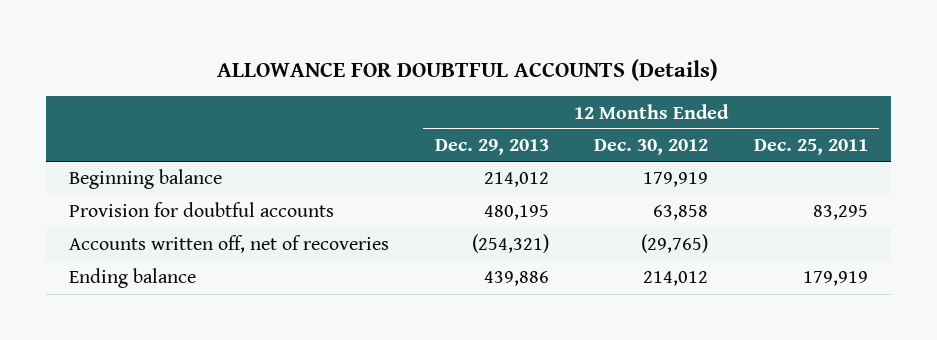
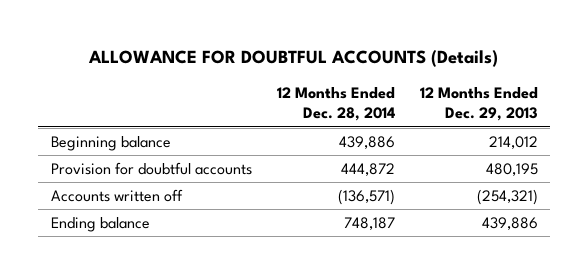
[594,139,709,156] Dec. 30, 2012 -> none
[753,139,868,156] Dec. 25, 2011 -> none
none -> [276,87,395,122] 12 Months Ended Dec. 28, 2014
[68,235,389,254] Accounts written off, net of recoveries -> [50,188,183,202] Accounts written off

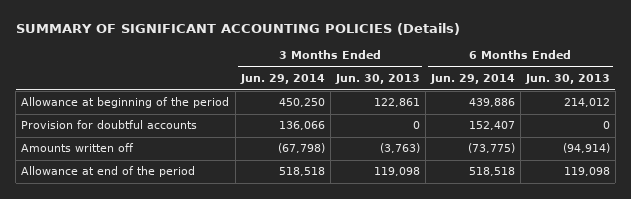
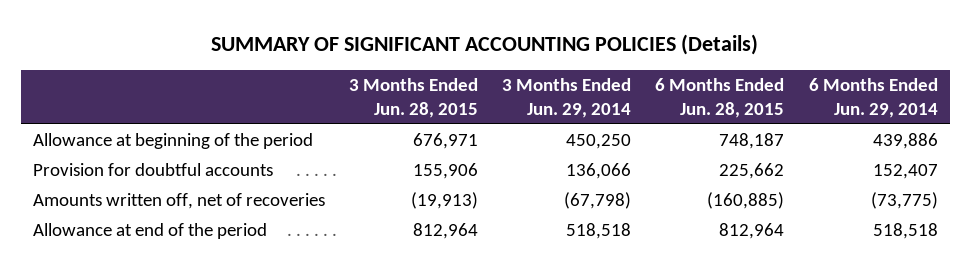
[334,74,420,85] Jun. 30, 2013 -> none
[524,74,610,85] Jun. 30, 2013 -> none
none -> [349,77,479,118] 3 Months Ended Jun. 28, 2015
none -> [655,77,785,118] 6 Months Ended Jun. 28, 2015
[21,143,135,153] Amounts written off -> [33,193,326,210] Amounts written off, net of recoveries

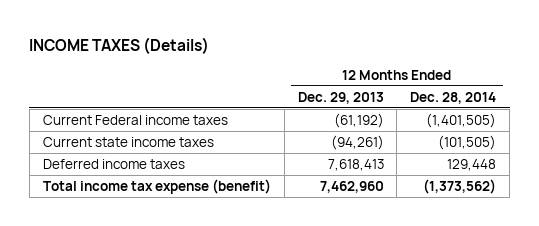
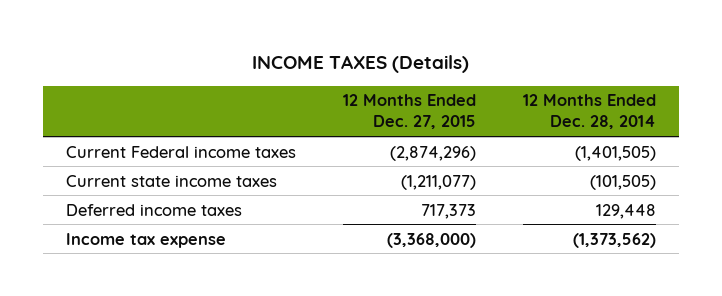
[297,91,384,104] Dec. 29, 2013 -> none
none -> [343,94,477,130] 12 Months Ended Dec. 27, 2015
[42,178,271,194] Total income tax expense (benefit) -> [66,232,227,248] Income tax expense

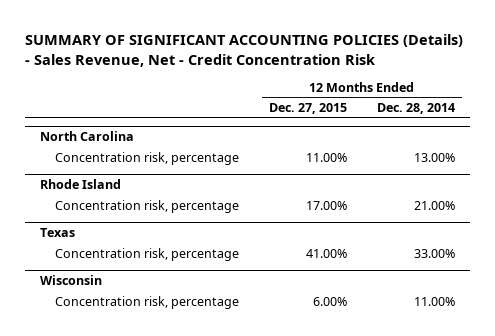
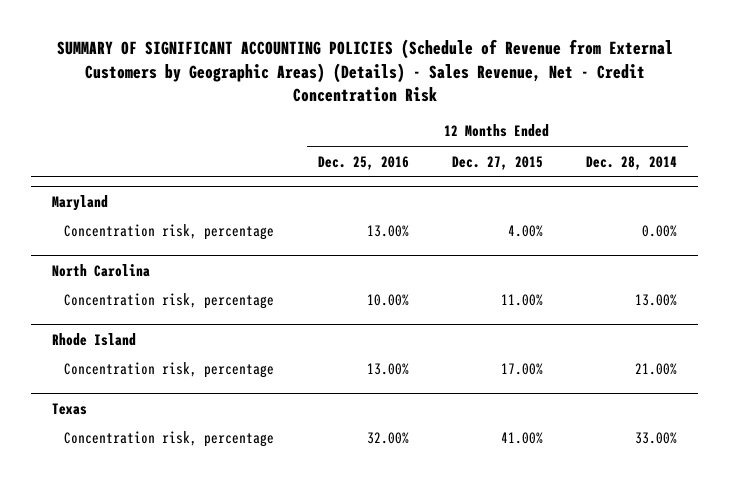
[25,34,464,67] SUMMARY OF SIGNIFICANT ACCOUNTING POLICIES (Details) - Sales Revenue, Net - Credit Concentration Risk -> [56,39,673,102] SUMMARY OF SIGNIFICANT ACCOUNTING POLICIES (Schedule of Revenue from External Customers by Geographic Areas) (Details) - Sales Revenue, Net - Credit Concentration Risk
none -> [317,155,409,170] Dec. 25, 2016
none -> [52,194,109,211] Maryland
none -> [64,224,275,241] Concentration risk, percentage
[40,275,103,286] Wisconsin -> none
[55,295,240,309] Concentration risk, percentage -> none

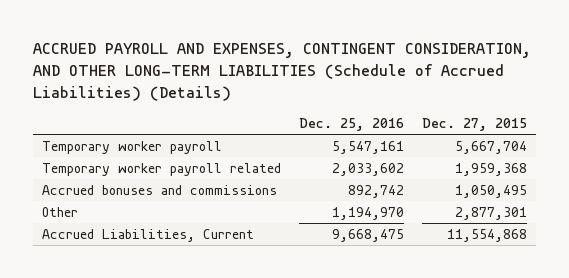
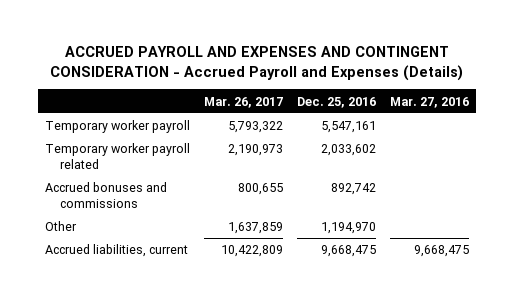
[32,43,531,101] ACCRUED PAYROLL AND EXPENSES, CONTINGENT CONSIDERATION, AND OTHER LONG-TERM LIABILITIES (Schedule of Accrued Liabilities) (Details) -> [49,46,463,81] ACCRUED PAYROLL AND EXPENSES AND CONTINGENT CONSIDERATION - Accrued Payroll and Expenses (Details)
[422,117,528,131] Dec. 27, 2015 -> none
none -> [203,96,283,108] Mar. 26, 2017
none -> [389,96,469,108] Mar. 27, 2016
[41,229,254,243] Accrued Liabilities, Current -> [44,244,188,258] Accrued liabilities, current

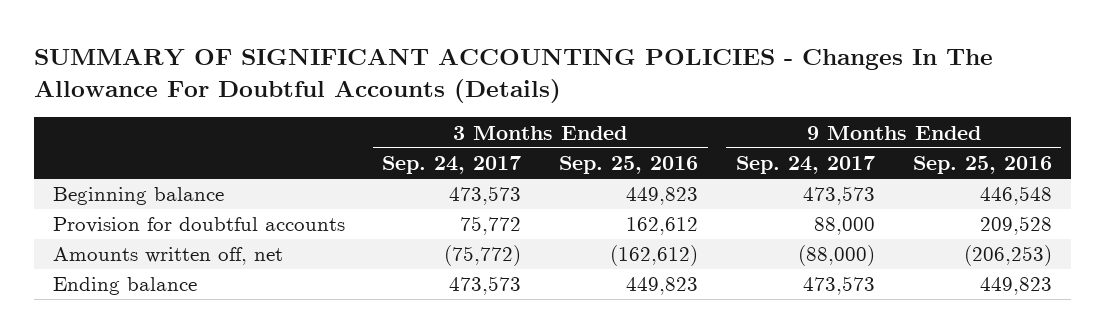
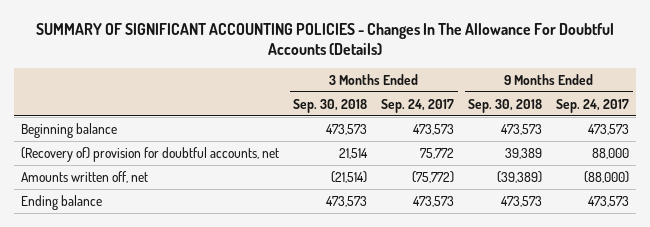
[559,156,699,175] Sep. 25, 2016 -> none
[912,156,1052,175] Sep. 25, 2016 -> none
none -> [293,98,368,113] Sep. 30, 2018
none -> [468,98,543,113] Sep. 30, 2018
[52,217,345,234] Provision for doubtful accounts -> [20,146,279,162] (Recovery of) provision for doubtful accounts, net

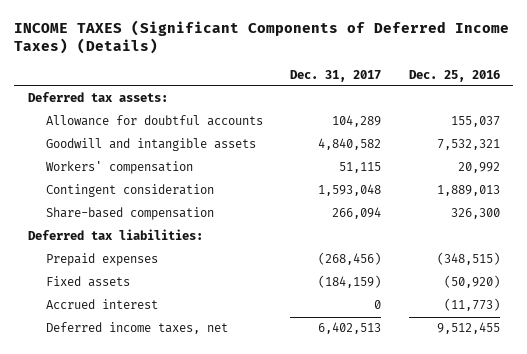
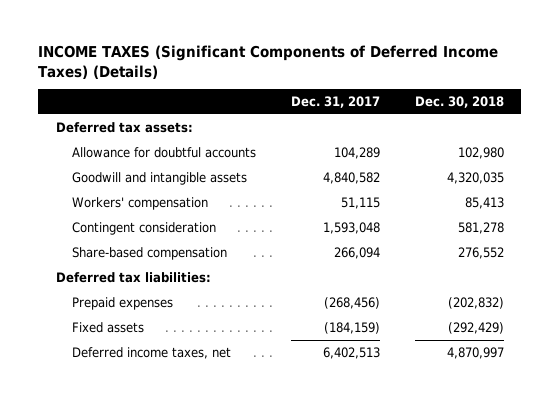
[408,69,500,82] Dec. 25, 2016 -> none
none -> [414,95,504,108] Dec. 30, 2018
[46,299,159,310] Accrued interest -> none

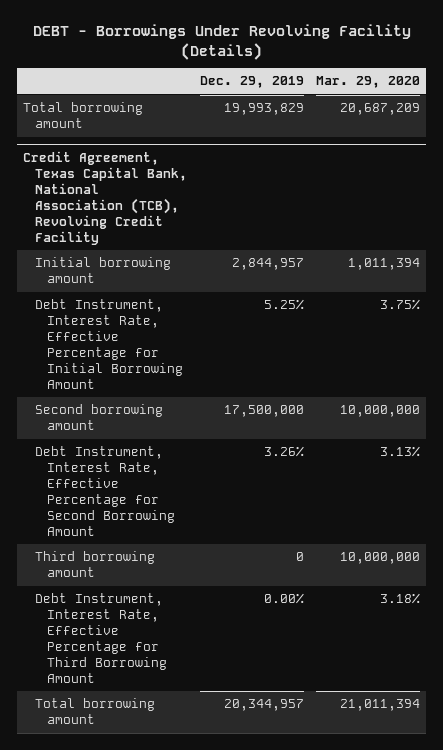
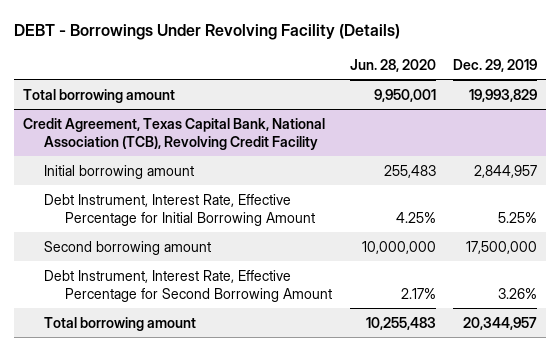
[316,76,421,89] Mar. 29, 2020 -> none
none -> [349,58,436,72] Jun. 28, 2020
[34,551,155,578] Third borrowing amount -> none
[34,593,167,683] Debt Instrument, Interest Rate, Effective Percentage for Third Borrowing Amount -> none

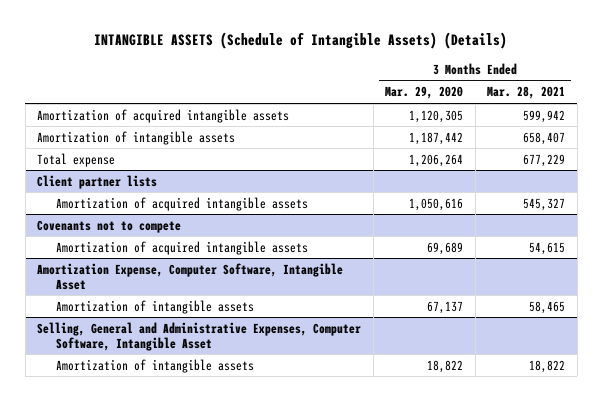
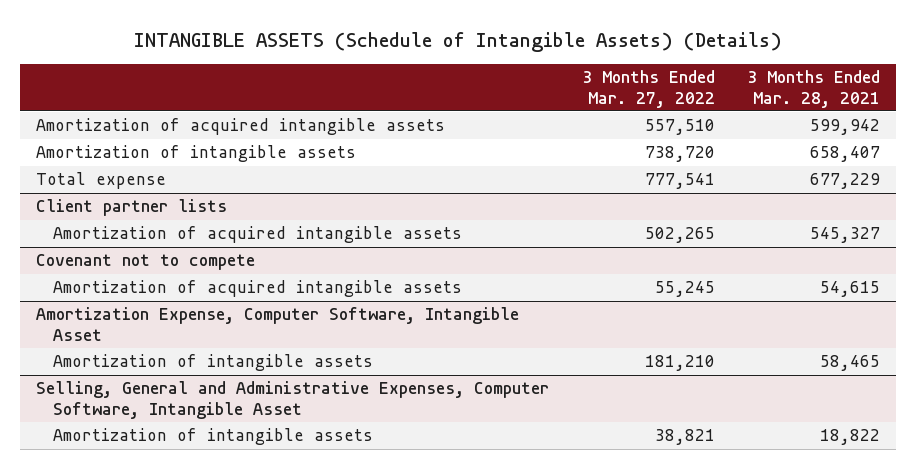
[385,86,464,100] Mar. 29, 2020 -> none
none -> [581,70,715,108] 3 Months Ended Mar. 27, 2022
[37,219,182,233] Covenants not to compete -> [36,254,256,271] Covenant not to compete

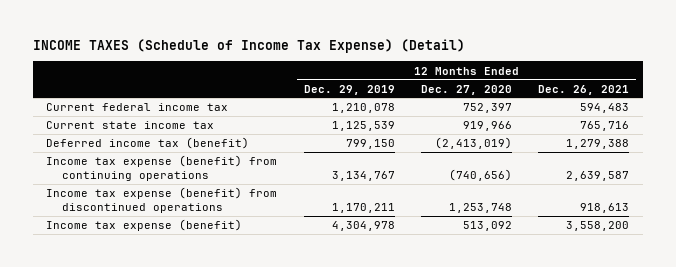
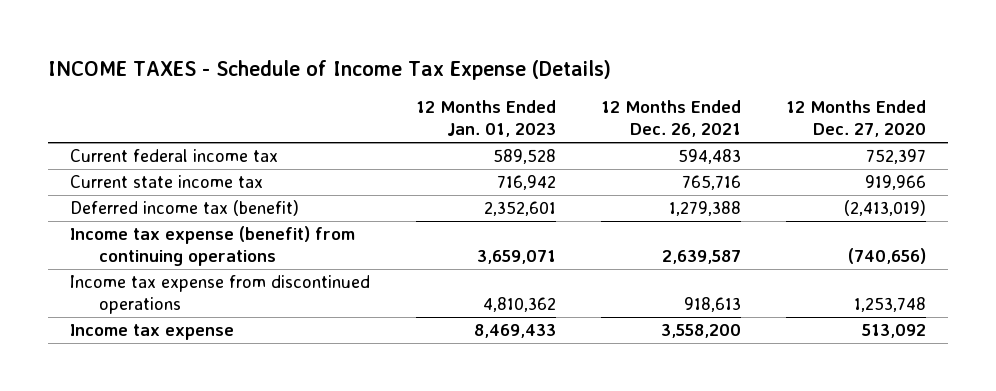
[33,39,466,54] INCOME TAXES (Schedule of Income Tax Expense) (Detail) -> [47,59,611,80] INCOME TAXES - Schedule of Income Tax Expense (Details)
[303,84,395,95] Dec. 29, 2019 -> none
none -> [415,100,556,138] 12 Months Ended Jan. 01, 2023
[46,187,278,214] Income tax expense (benefit) from discontinued operations -> [70,275,371,315] Income tax expense from discontinued operations
[46,219,243,232] Income tax expense (benefit) -> [70,324,235,341] Income tax expense

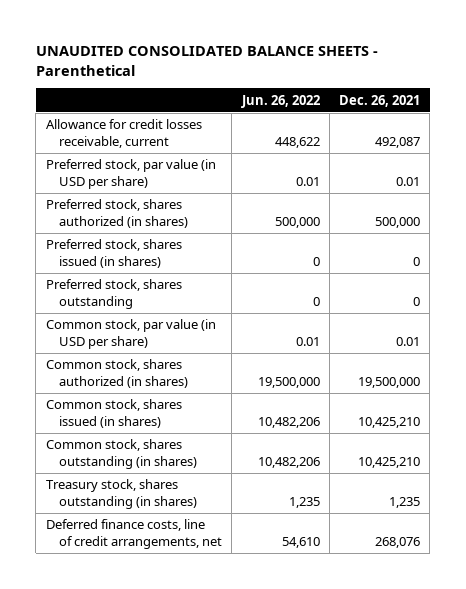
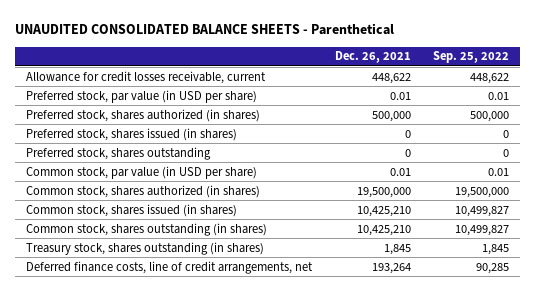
[240,94,320,108] Jun. 26, 2022 -> none
none -> [433,51,510,64] Sep. 25, 2022
[375,136,421,148] 492,087 -> [371,72,411,84] 448,622
[389,496,421,508] 1,235 -> [383,243,411,255] 1,845
[375,536,421,548] 268,076 -> [371,262,411,274] 193,264

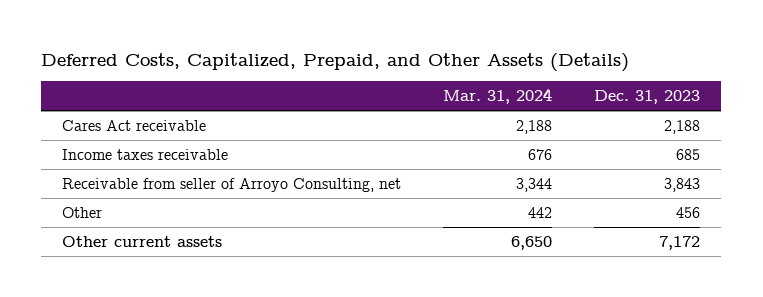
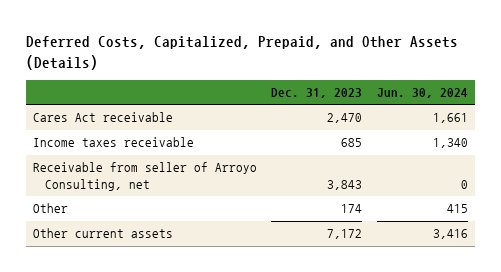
[443,88,553,105] Mar. 31, 2024 -> none
none -> [376,88,468,99] Jun. 30, 2024
[664,119,701,134] 2,188 -> [327,113,363,124] 2,470
[676,206,701,218] 456 -> [341,204,363,214] 174

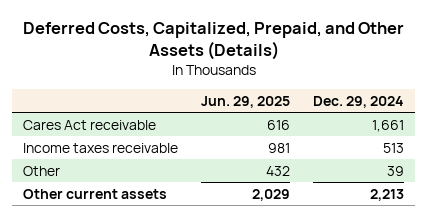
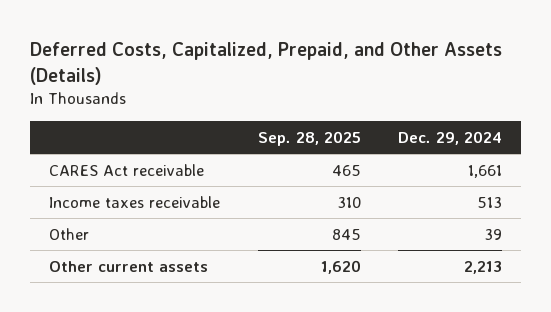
[201,95,291,108] Jun. 29, 2025 -> none
none -> [257,130,361,146] Sep. 28, 2025
[23,119,157,130] Cares Act receivable -> [48,163,204,176] CARES Act receivable

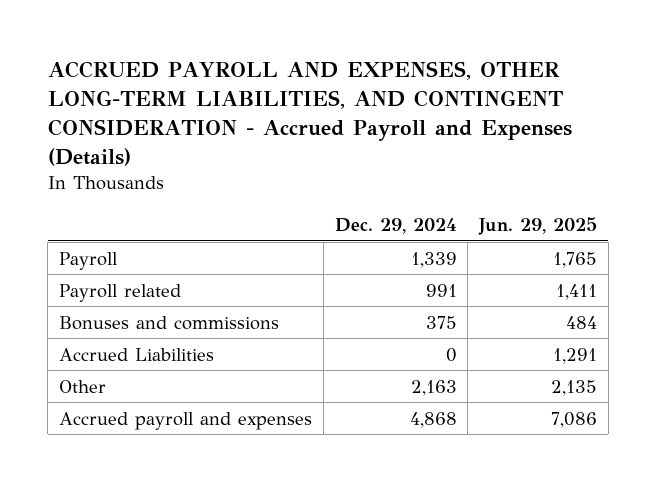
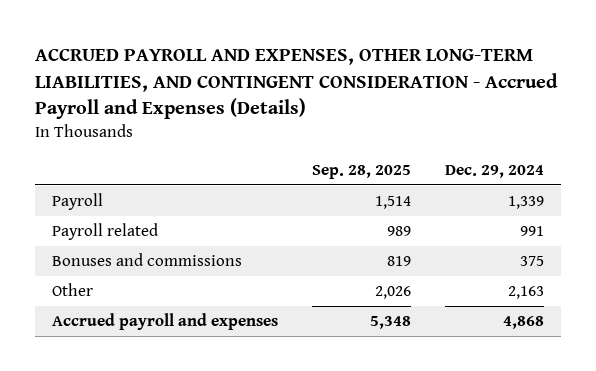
[478,216,598,235] Jun. 29, 2025 -> none
none -> [312,164,412,179] Sep. 28, 2025
[59,347,215,361] Accrued Liabilities -> none

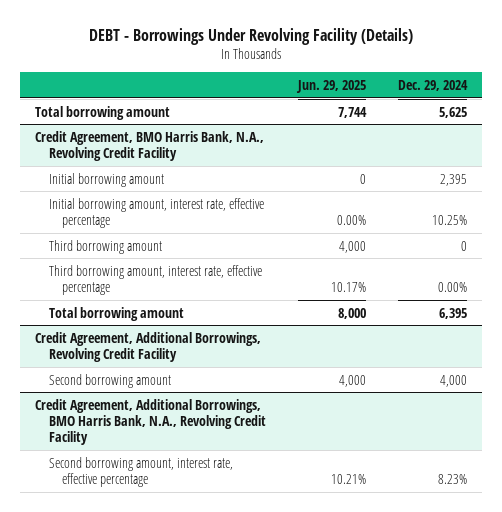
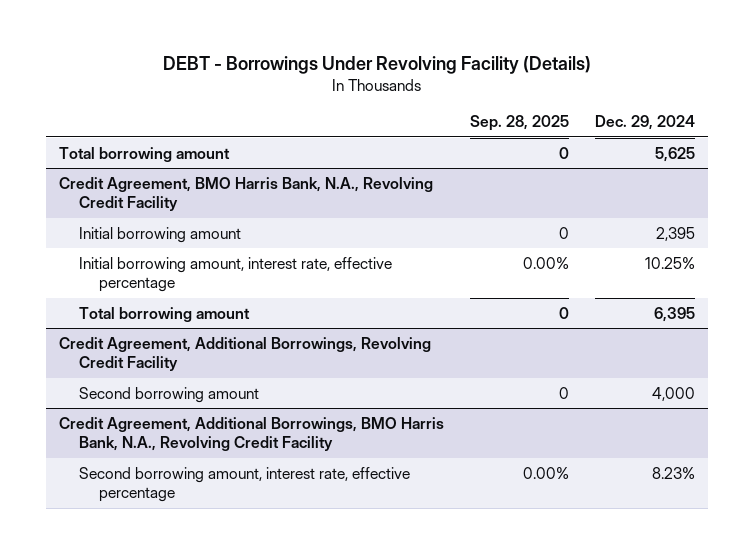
[295,79,366,93] Jun. 29, 2025 -> none
none -> [470,115,570,132] Sep. 28, 2025
[48,239,162,254] Third borrowing amount -> none
[48,264,262,295] Third borrowing amount, interest rate, effective percentage -> none

